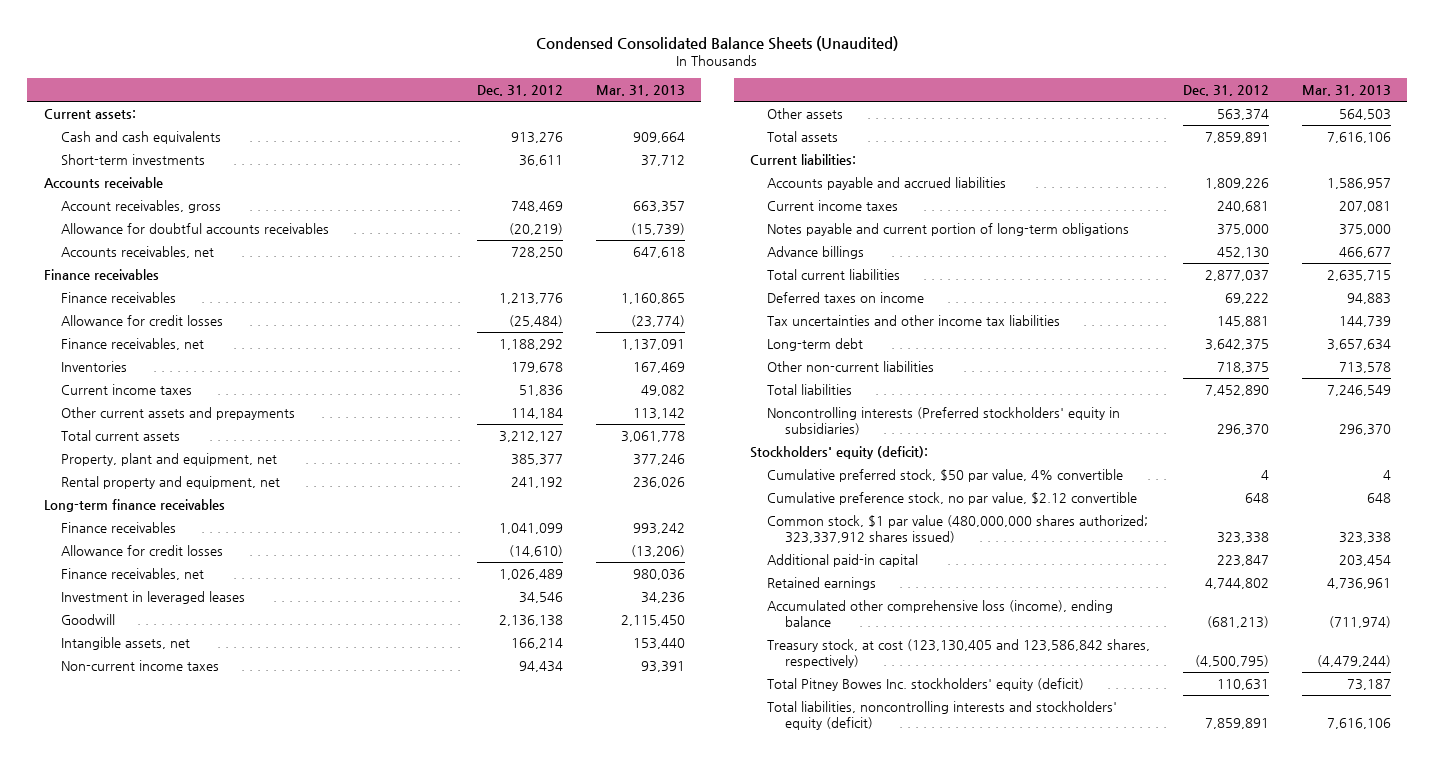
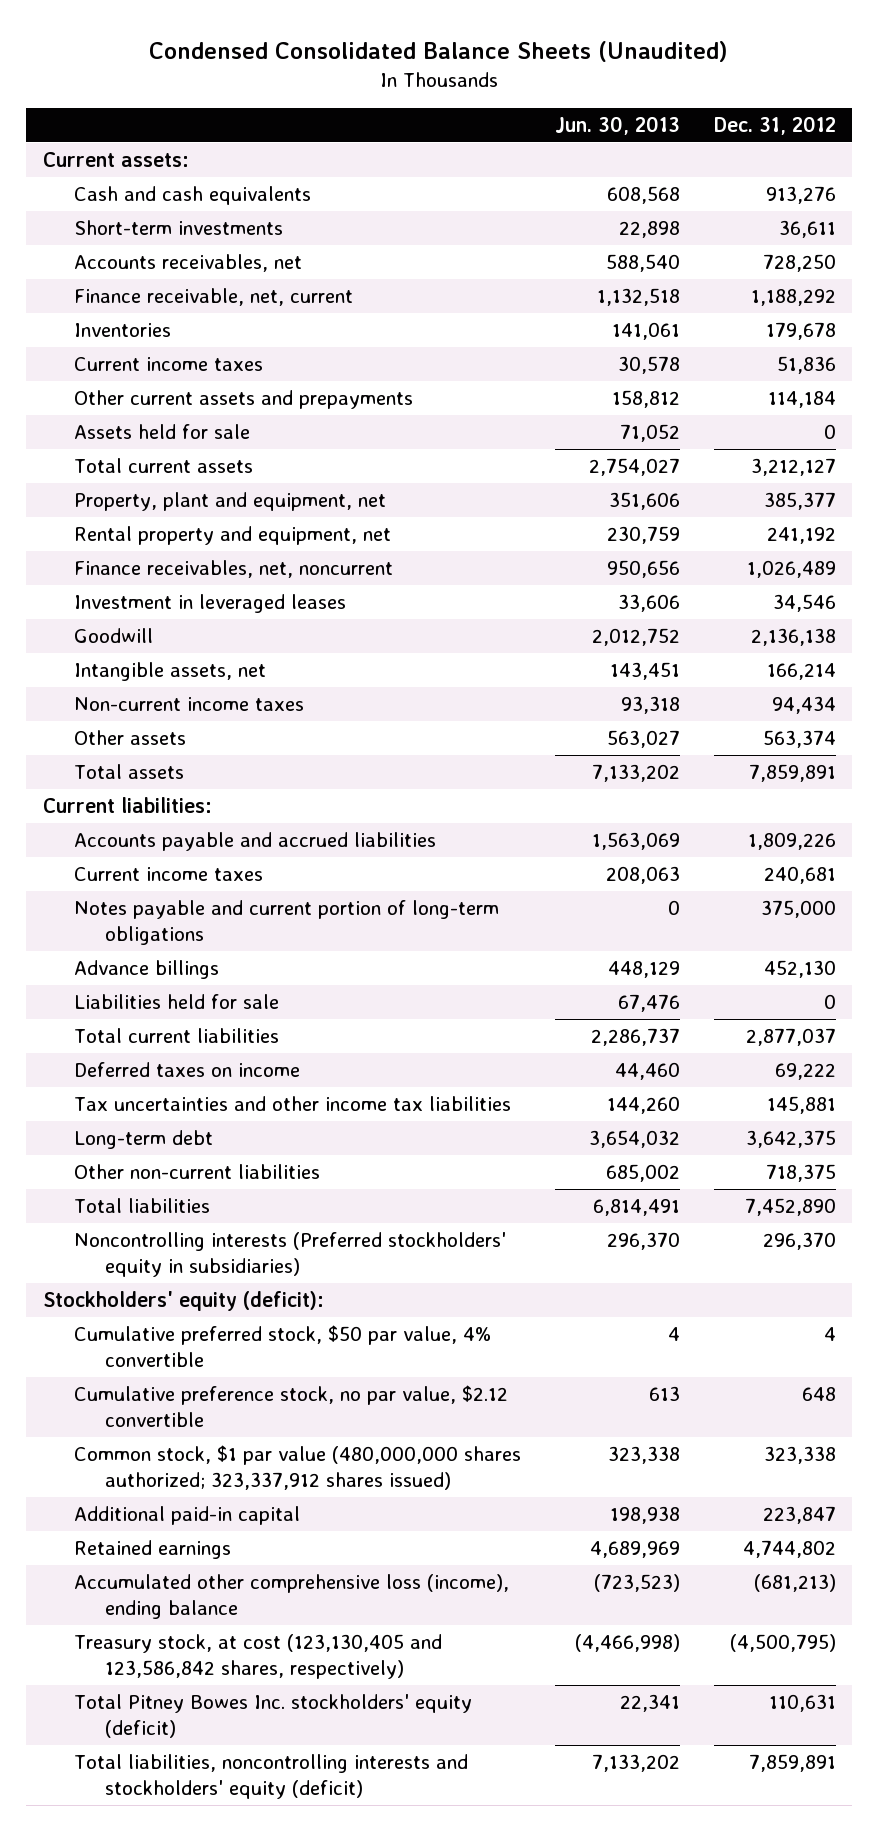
[595,85,685,97] Mar. 31, 2013 -> none
none -> [554,115,680,135] Jun. 30, 2013
[43,176,163,188] Accounts receivable -> none
[61,199,222,213] Account receivables, gross -> none
[61,222,330,234] Allowance for doubtful accounts receivables -> none
[43,268,159,280] Finance receivables -> none
[61,291,177,303] Finance receivables -> none
[61,314,224,326] Allowance for credit losses -> none
[61,337,205,350] Finance receivables, net -> [74,288,354,307] Finance receivable, net, current
none -> [74,424,251,440] Assets held for sale
[43,498,225,512] Long-term finance receivables -> none
[61,521,177,533] Finance receivables -> none
[61,544,224,556] Allowance for credit losses -> none
[61,567,205,580] Finance receivables, net -> [74,560,394,579] Finance receivables, net, noncurrent
none -> [74,994,280,1010] Liabilities held for sale

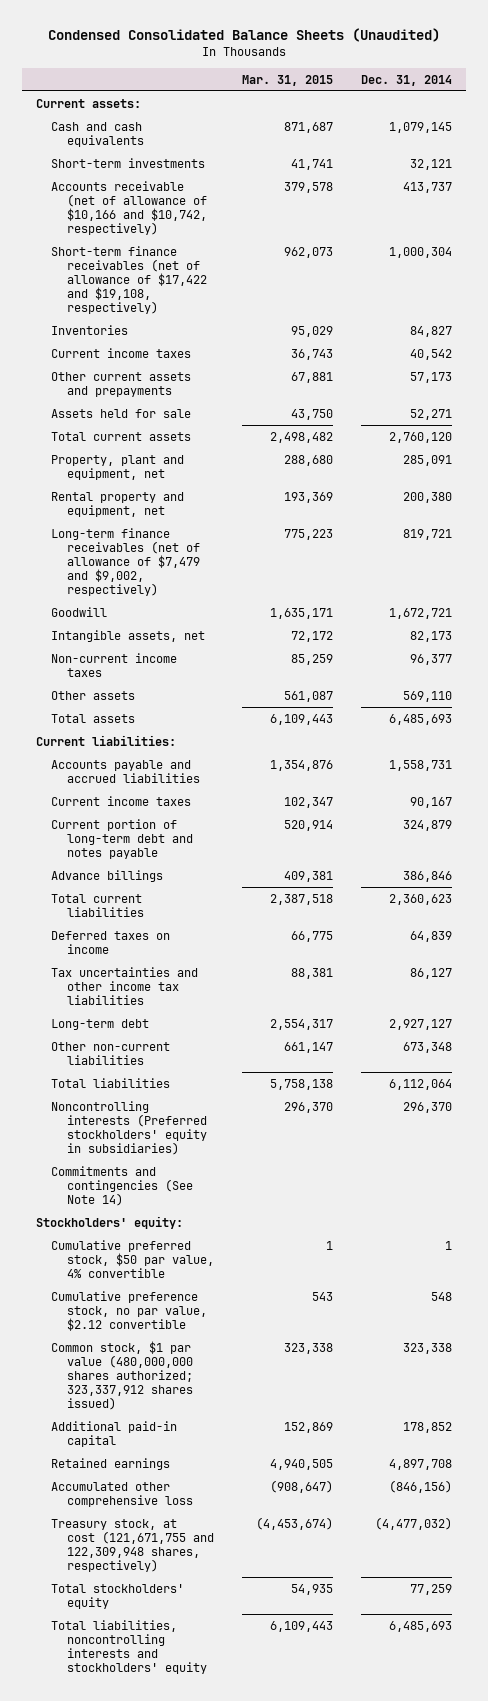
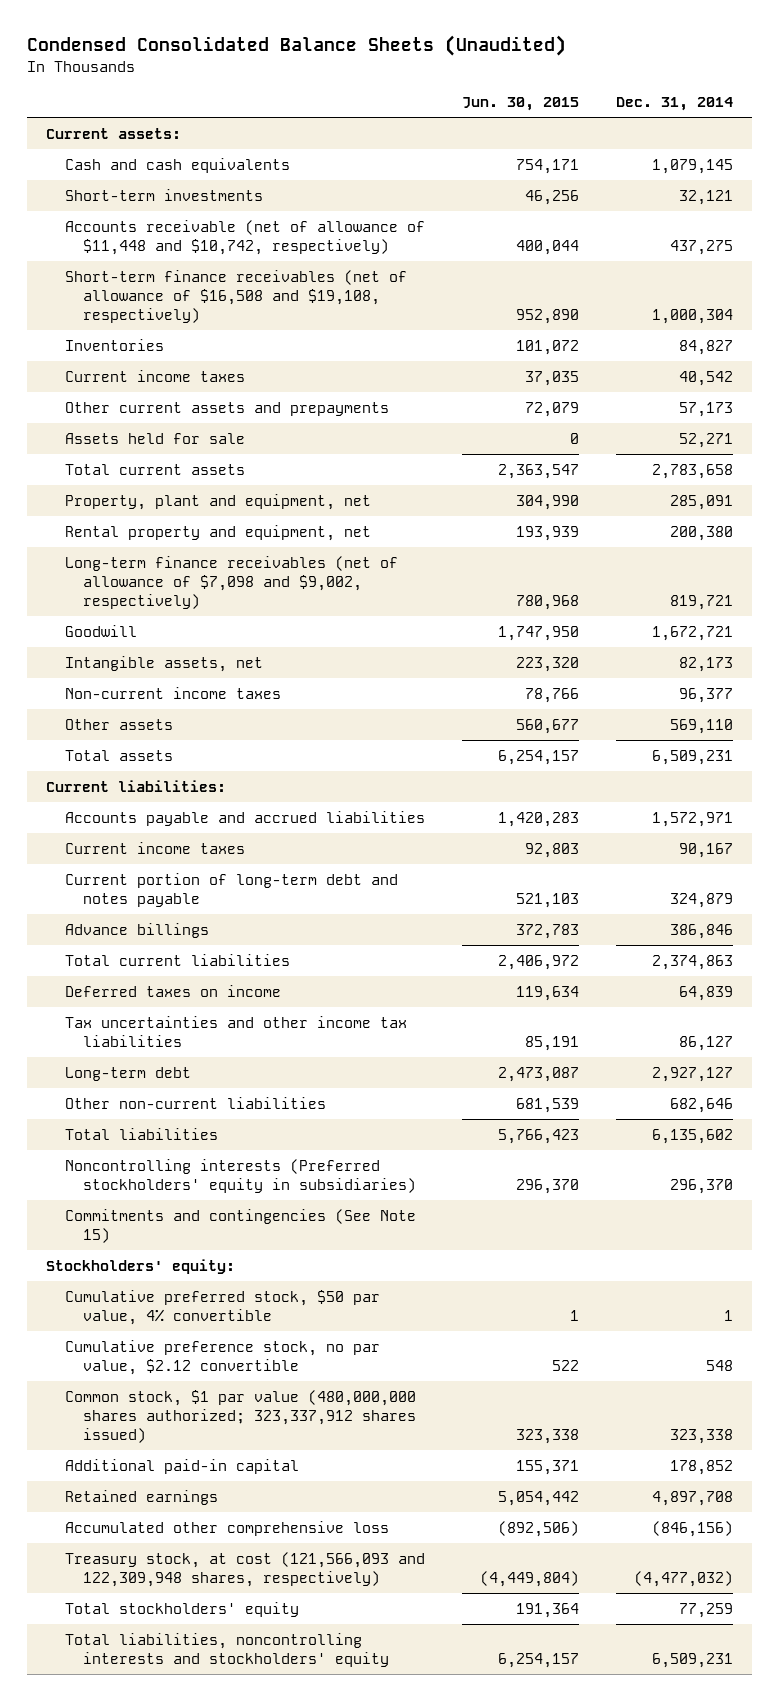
[241,74,333,86] Mar. 31, 2015 -> none
none -> [461,97,579,112] Jun. 30, 2015
[51,180,207,235] Accounts receivable (net of allowance of $10,166 and $10,742, respectively) -> [64,219,425,255] Accounts receivable (net of allowance of $11,448 and $10,742, respectively)
[403,181,453,193] 413,737 -> [670,239,734,255] 437,275
[51,245,207,315] Short-term finance receivables (net of allowance of $17,422 and $19,108, respectively) -> [64,269,407,323] Short-term finance receivables (net of allowance of $16,508 and $19,108, respectively)
[389,431,453,443] 2,760,120 -> [652,463,734,479] 2,783,658
[51,527,200,597] Long-term finance receivables (net of allowance of $7,479 and $9,002, respectively) -> [64,555,398,609] Long-term finance receivables (net of allowance of $7,098 and $9,002, respectively)
[389,713,453,725] 6,485,693 -> [652,749,734,765] 6,509,231
[389,759,453,771] 1,558,731 -> [652,811,734,827] 1,572,971
[389,893,453,905] 2,360,623 -> [652,954,734,970] 2,374,863
[403,1041,453,1053] 673,348 -> [670,1097,734,1113] 682,646
[389,1078,453,1090] 6,112,064 -> [652,1128,734,1144] 6,135,602
[51,1165,193,1206] Commitments and contingencies (See Note 14) -> [64,1208,416,1243] Commitments and contingencies (See Note 15)
[51,1518,214,1572] Treasury stock, at cost (121,671,755 and 122,309,948 shares, respectively) -> [64,1551,425,1587] Treasury stock, at cost (121,566,093 and 122,309,948 shares, respectively)
[389,1620,453,1632] 6,485,693 -> [652,1652,734,1668] 6,509,231

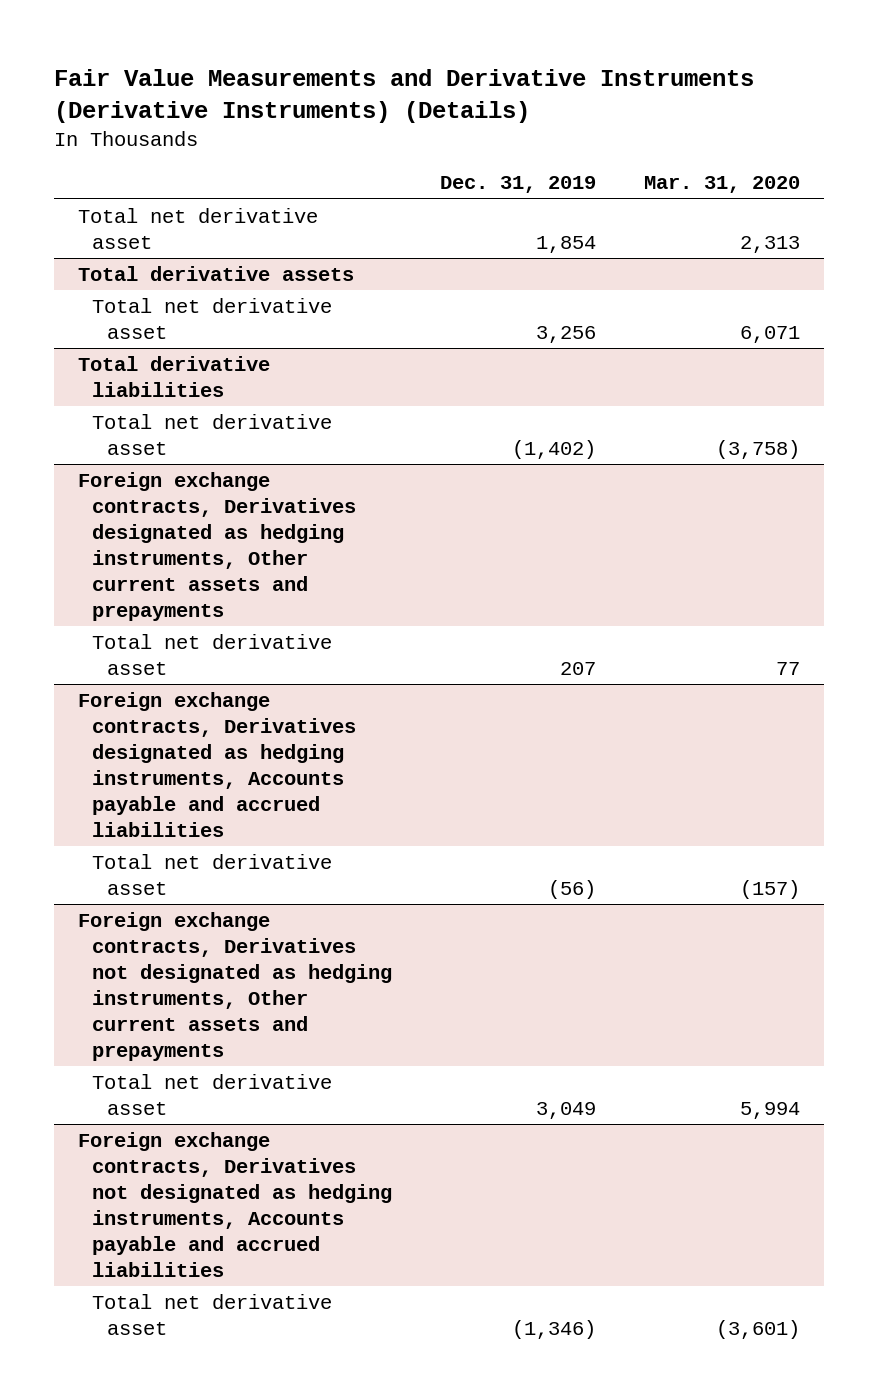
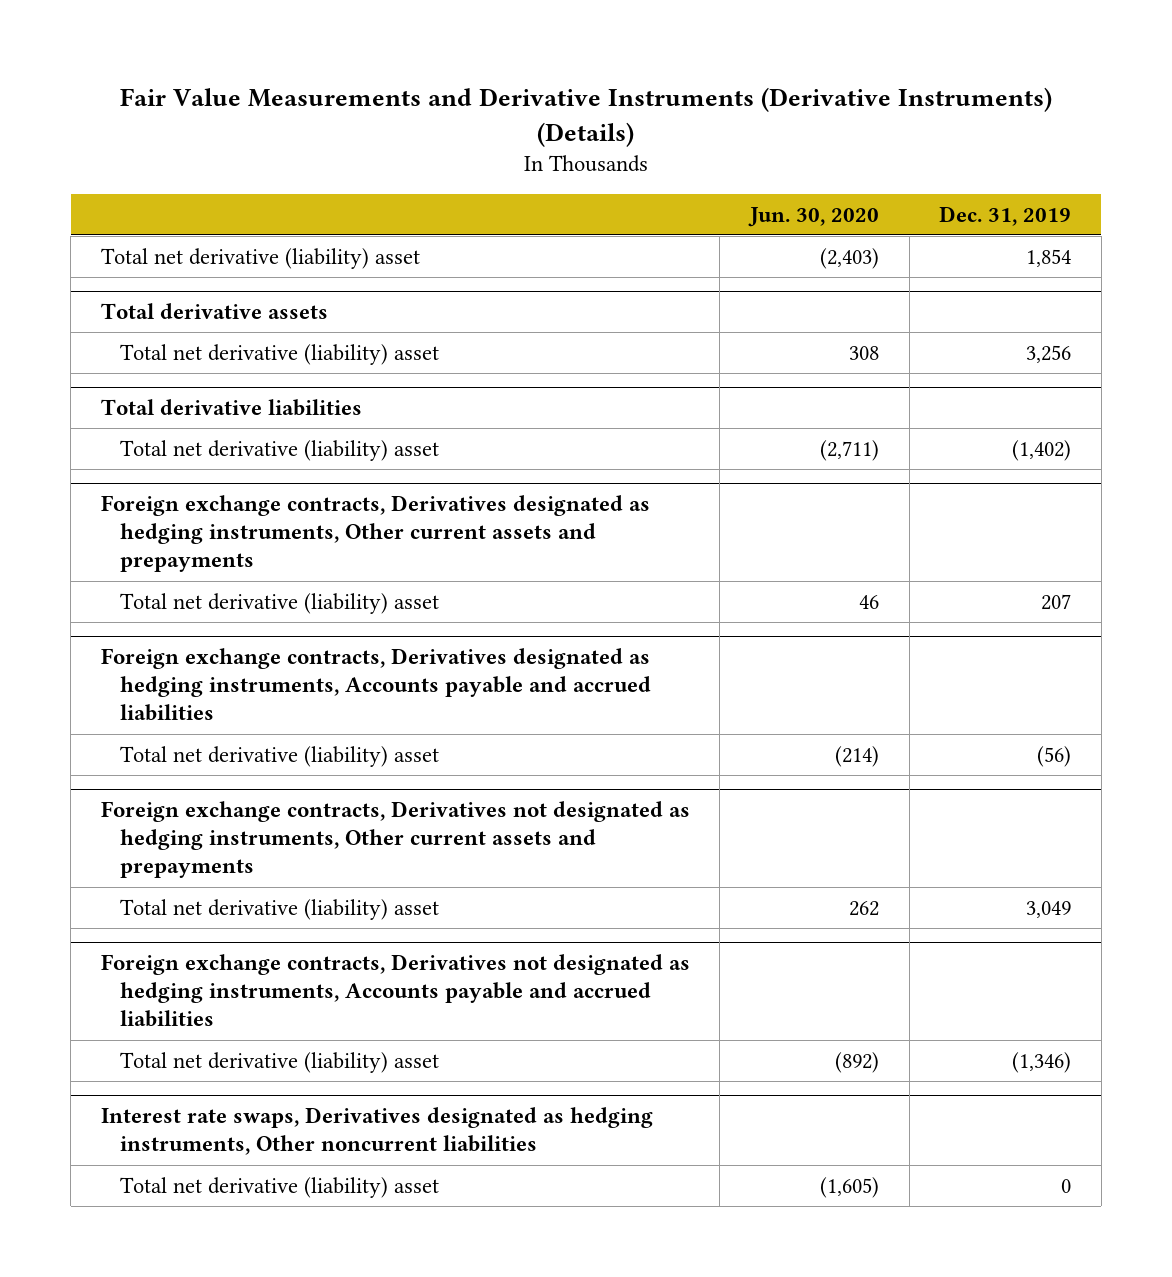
[644,176,801,194] Mar. 31, 2020 -> none
none -> [748,206,880,227] Jun. 30, 2020
[77,207,318,249] Total net derivative asset -> [100,247,420,269] Total net derivative (liability) asset
[92,297,333,339] Total net derivative asset -> [119,343,439,365] Total net derivative (liability) asset
[92,413,333,455] Total net derivative asset -> [119,439,439,461] Total net derivative (liability) asset
[92,633,333,675] Total net derivative asset -> [119,592,439,614] Total net derivative (liability) asset
[92,853,333,895] Total net derivative asset -> [119,745,439,767] Total net derivative (liability) asset
[92,1073,333,1115] Total net derivative asset -> [119,898,439,920] Total net derivative (liability) asset
[92,1293,333,1335] Total net derivative asset -> [119,1051,439,1073] Total net derivative (liability) asset
none -> [100,1107,653,1156] Interest rate swaps, Derivatives designated as hedging instruments, Other noncurrent liabilities
none -> [119,1176,439,1198] Total net derivative (liability) asset

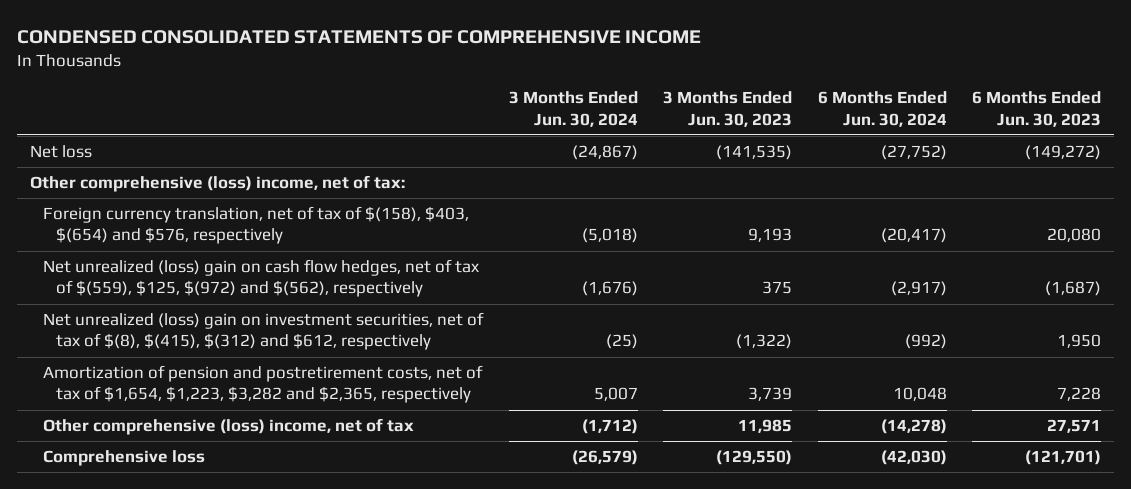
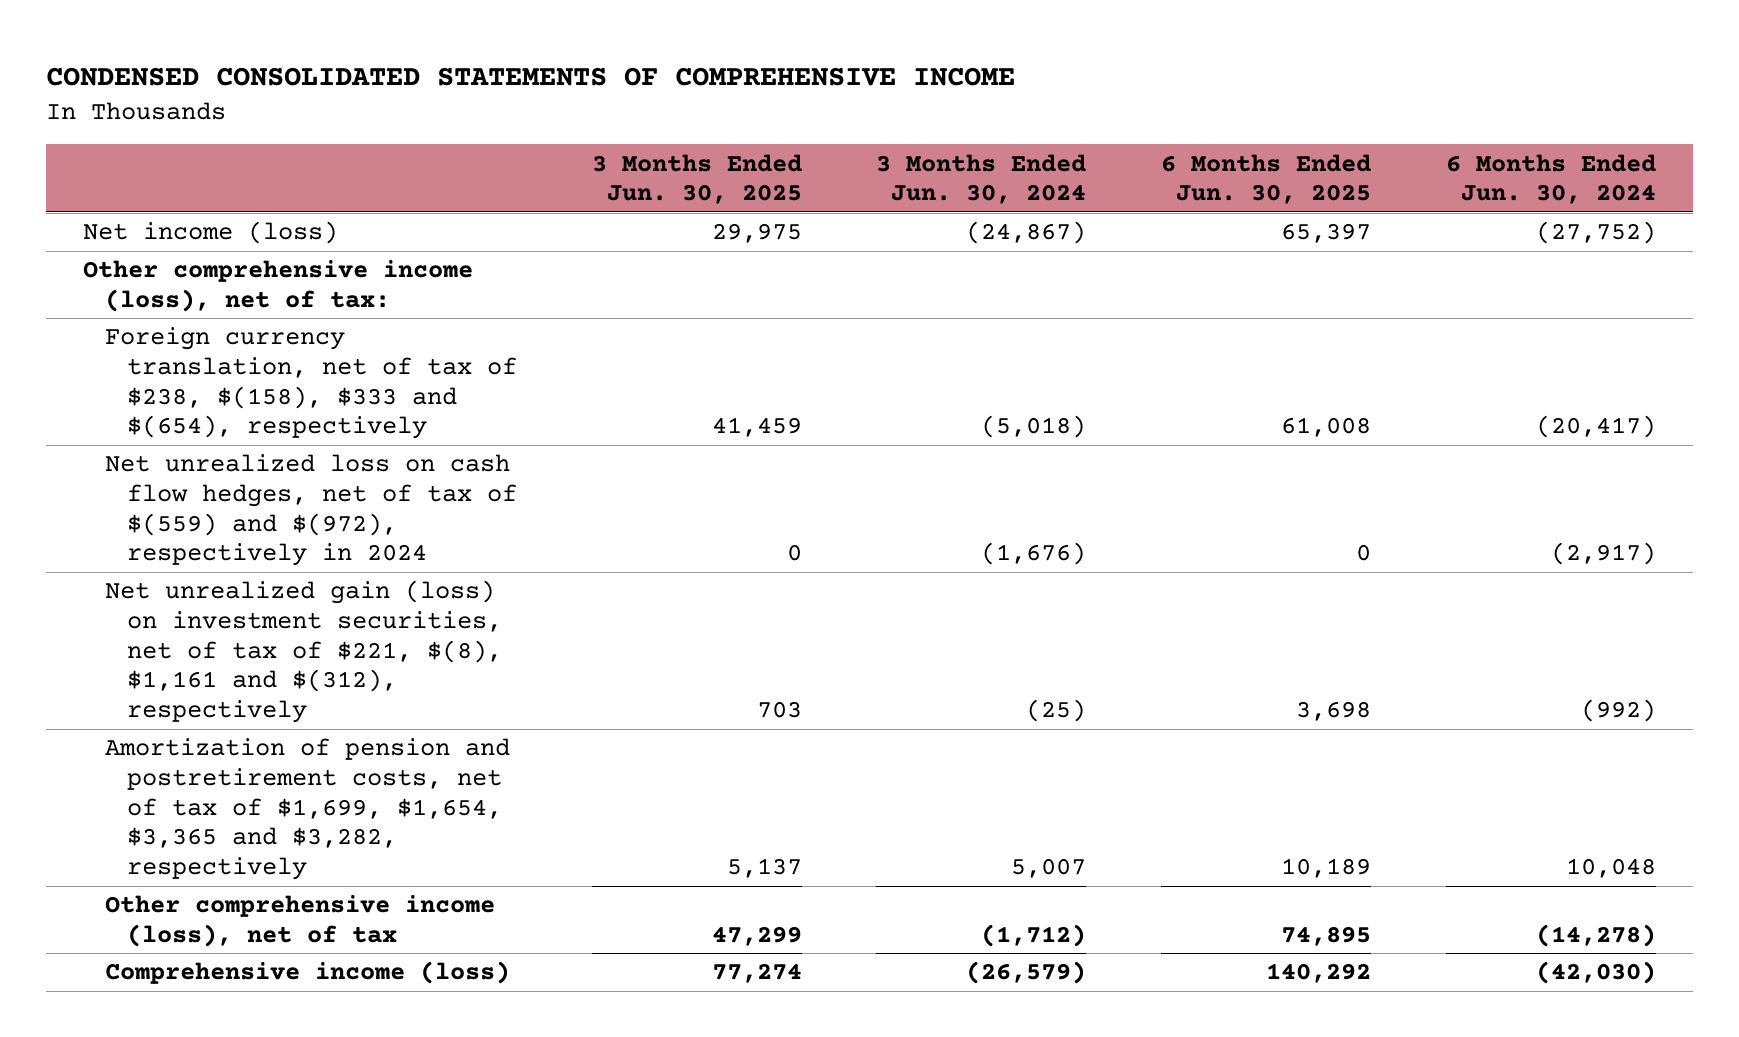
[663,91,793,127] 3 Months Ended Jun. 30, 2023 -> none
[972,91,1102,127] 6 Months Ended Jun. 30, 2023 -> none
none -> [591,153,802,205] 3 Months Ended Jun. 30, 2025
none -> [1161,153,1372,205] 6 Months Ended Jun. 30, 2025
[29,144,92,158] Net loss -> [83,221,339,245] Net income (loss)
[29,174,405,192] Other comprehensive (loss) income, net of tax: -> [83,260,474,312] Other comprehensive income (loss), net of tax:
[42,205,469,245] Foreign currency translation, net of tax of $(158), $403, $(654) and $576, respectively -> [105,327,518,440] Foreign currency translation, net of tax of $238, $(158), $333 and $(654), respectively
[42,258,479,298] Net unrealized (loss) gain on cash flow hedges, net of tax of $(559), $125, $(972) and $(562), respectively -> [105,454,518,567] Net unrealized loss on cash flow hedges, net of tax of $(559) and $(972), respectively in 2024
[42,311,484,351] Net unrealized (loss) gain on investment securities, net of tax of $(8), $(415), $(312) and $612, respectively -> [105,580,503,724] Net unrealized gain (loss) on investment securities, net of tax of $221, $(8), $1,161 and $(312), respectively
[42,364,483,404] Amortization of pension and postretirement costs, net of tax of $1,654, $1,223, $3,282 and $2,365, respectively -> [105,738,511,881] Amortization of pension and postretirement costs, net of tax of $1,699, $1,654, $3,365 and $3,282, respectively
[42,417,414,435] Other comprehensive (loss) income, net of tax -> [105,895,496,947] Other comprehensive income (loss), net of tax
[42,449,205,466] Comprehensive loss -> [105,961,511,985] Comprehensive income (loss)

